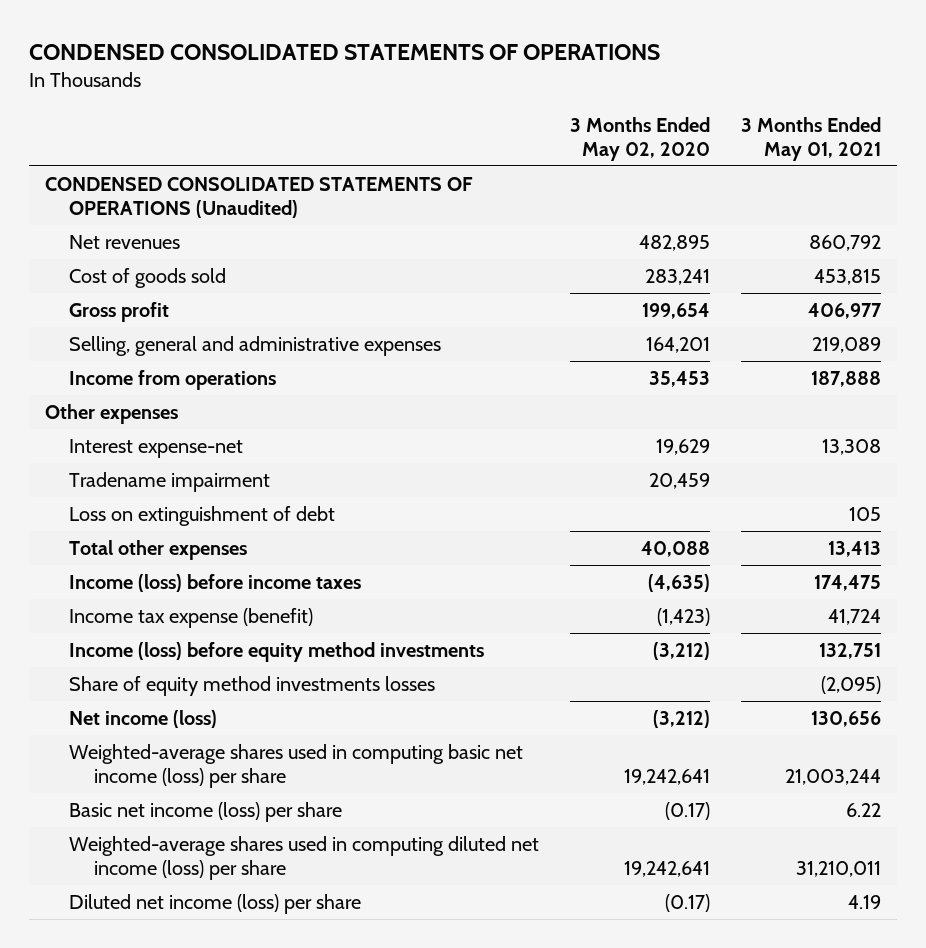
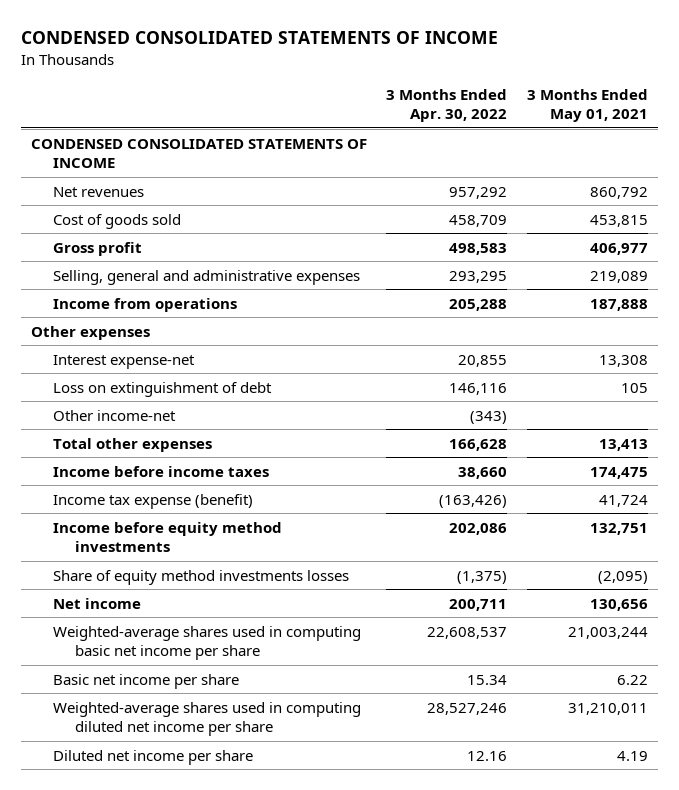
[29,44,661,61] CONDENSED CONSOLIDATED STATEMENTS OF OPERATIONS -> [20,31,498,45] CONDENSED CONSOLIDATED STATEMENTS OF INCOME
[570,116,711,161] 3 Months Ended May 02, 2020 -> none
none -> [386,88,508,123] 3 Months Ended Apr. 30, 2022
[44,177,473,219] CONDENSED CONSOLIDATED STATEMENTS OF OPERATIONS (Unaudited) -> [30,138,367,168] CONDENSED CONSOLIDATED STATEMENTS OF INCOME
[69,472,271,493] Tradename impairment -> none
none -> [52,409,176,421] Other income-net
[69,574,362,593] Income (loss) before income taxes -> [52,465,269,477] Income before income taxes
[69,642,485,663] Income (loss) before equity method investments -> [52,521,282,552] Income before equity method investments
[69,710,218,729] Net income (loss) -> [52,597,141,609] Net income
[69,744,524,789] Weighted-average shares used in computing basic net income (loss) per share -> [52,625,361,660] Weighted-average shares used in computing basic net income per share
[69,802,343,823] Basic net income (loss) per share -> [52,673,239,689] Basic net income per share
[69,836,540,881] Weighted-average shares used in computing diluted net income (loss) per share -> [52,701,361,736] Weighted-average shares used in computing diluted net income per share
[69,894,362,915] Diluted net income (loss) per share -> [52,749,253,765] Diluted net income per share

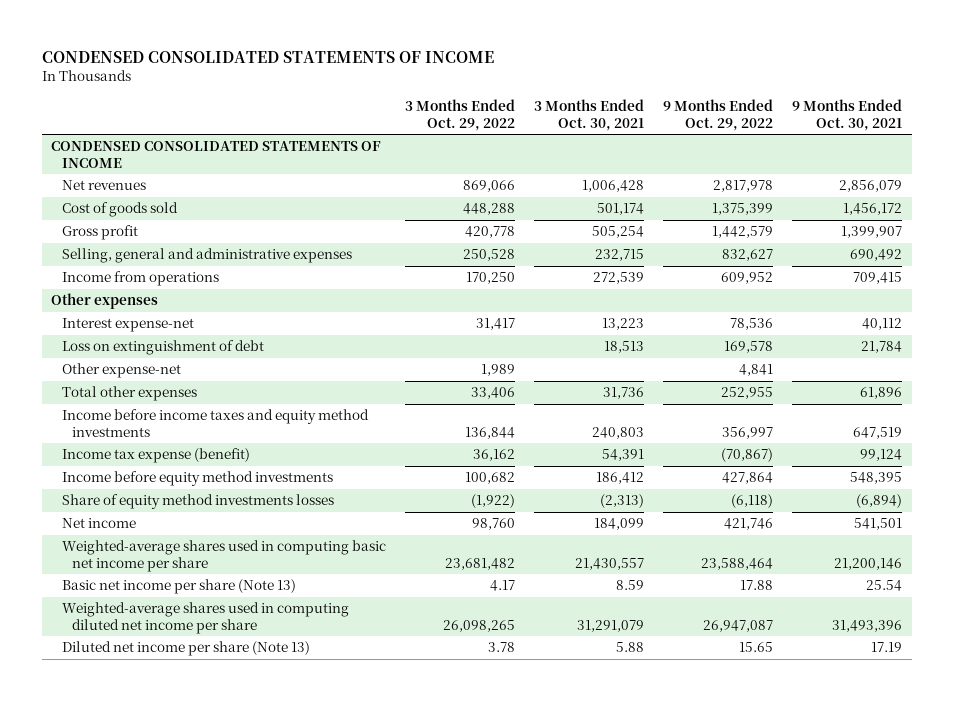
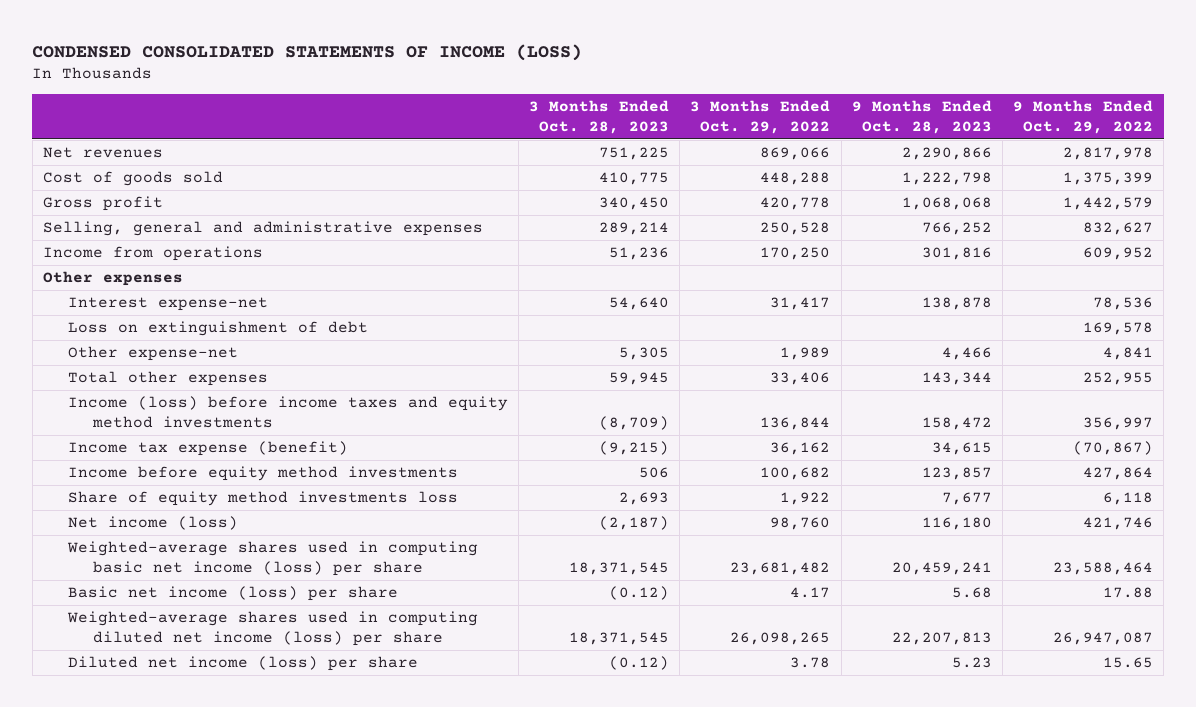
[41,50,494,63] CONDENSED CONSOLIDATED STATEMENTS OF INCOME -> [32,43,583,61] CONDENSED CONSOLIDATED STATEMENTS OF INCOME (LOSS)
[534,99,645,131] 3 Months Ended Oct. 30, 2021 -> none
[792,99,903,131] 9 Months Ended Oct. 30, 2021 -> none
none -> [529,100,670,135] 3 Months Ended Oct. 28, 2023
none -> [851,100,992,135] 9 Months Ended Oct. 28, 2023
[51,141,382,168] CONDENSED CONSOLIDATED STATEMENTS OF INCOME -> none
[61,409,369,437] Income before income taxes and equity method investments -> [67,395,508,428] Income (loss) before income taxes and equity method investments
[61,494,334,510] Share of equity method investments losses -> [67,490,458,506] Share of equity method investments loss
[470,494,515,509] (1,922) -> [780,491,831,505] 1,922
[731,494,774,509] (6,118) -> [1102,491,1153,505] 6,118
[61,518,136,529] Net income -> [67,515,238,530] Net income (loss)
[61,540,386,572] Weighted-average shares used in computing basic net income per share -> [66,540,478,576] Weighted-average shares used in computing basic net income (loss) per share
[61,579,296,595] Basic net income per share (Note 13) -> [67,585,398,601] Basic net income (loss) per share
[61,602,349,634] Weighted-average shares used in computing diluted net income per share -> [66,610,478,646] Weighted-average shares used in computing diluted net income (loss) per share
[61,641,310,657] Diluted net income per share (Note 13) -> [67,655,418,671] Diluted net income (loss) per share

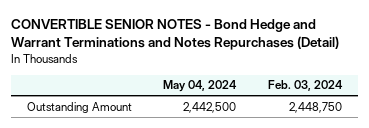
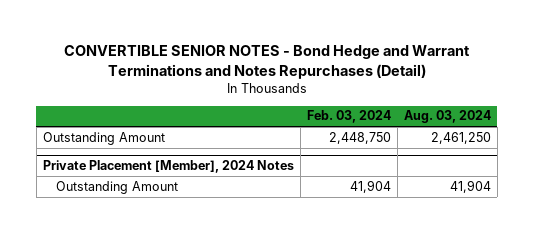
[163,80,238,93] May 04, 2024 -> none
none -> [403,110,491,124] Aug. 03, 2024
none -> [42,160,294,174] Private Placement [Member], 2024 Notes
none -> [56,180,179,194] Outstanding Amount

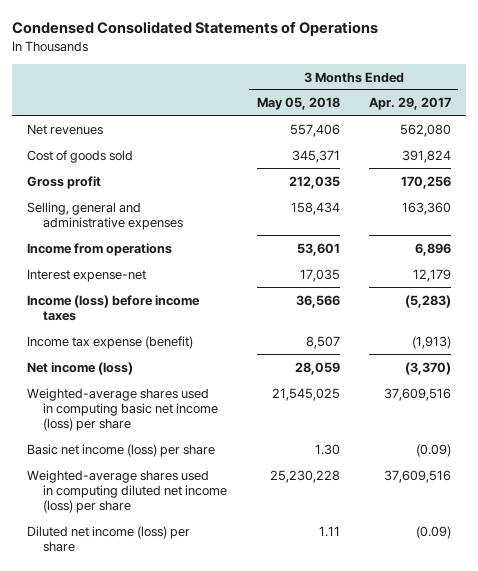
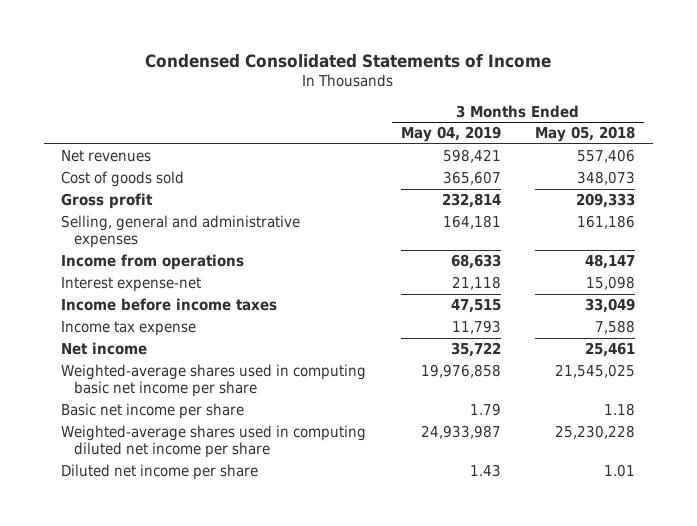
[12,20,379,36] Condensed Consolidated Statements of Operations -> [145,53,552,68] Condensed Consolidated Statements of Income
[368,97,451,111] Apr. 29, 2017 -> none
none -> [400,126,501,143] May 04, 2019
[291,149,340,163] 345,371 -> [577,171,636,186] 348,073
[288,175,340,189] 212,035 -> [576,193,636,209] 209,333
[290,201,340,215] 158,434 -> [577,215,636,230] 161,186
[296,242,340,256] 53,601 -> [585,254,636,270] 48,147
[299,268,340,282] 17,035 -> [586,276,636,291] 15,098
[27,294,201,321] Income (loss) before income taxes -> [61,298,278,312] Income before income taxes
[295,294,340,308] 36,566 -> [585,298,636,314] 33,049
[27,335,194,349] Income tax expense (benefit) -> [61,321,197,337] Income tax expense
[305,335,340,349] 8,507 -> [595,320,636,335] 7,588
[27,361,134,375] Net income (loss) -> [61,342,148,356] Net income
[294,361,340,375] 28,059 -> [585,342,636,358] 25,461
[27,387,219,432] Weighted-average shares used in computing basic net income (loss) per share -> [61,364,367,398] Weighted-average shares used in computing basic net income per share
[27,443,216,457] Basic net income (loss) per share -> [61,403,245,420] Basic net income per share
[314,443,340,455] 1.30 -> [604,403,636,417] 1.18
[27,469,228,514] Weighted-average shares used in computing diluted net income (loss) per share -> [61,425,367,459] Weighted-average shares used in computing diluted net income per share
[27,525,191,552] Diluted net income (loss) per share -> [61,464,259,481] Diluted net income per share
[318,525,340,537] 1.11 -> [604,464,636,478] 1.01

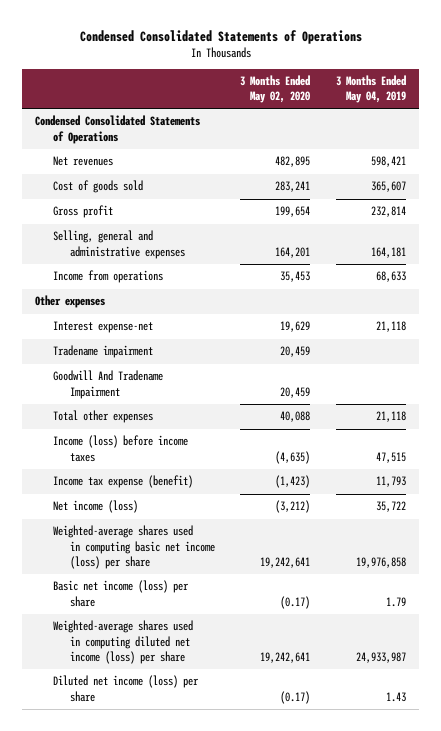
[145,53,552,68] Condensed Consolidated Statements of Income -> [79,29,362,44] Condensed Consolidated Statements of Operations
[535,126,636,143] May 05, 2018 -> none
none -> [240,75,311,104] 3 Months Ended May 02, 2020
none -> [35,115,201,144] Condensed Consolidated Statements of Operations
none -> [35,295,106,309] Other expenses
none -> [52,345,153,359] Tradename impairment
none -> [52,370,163,399] Goodwill And Tradename Impairment
none -> [52,410,153,424] Total other expenses
[61,298,278,312] Income before income taxes -> [52,435,188,462] Income (loss) before income taxes
[61,321,197,337] Income tax expense -> [52,475,193,489] Income tax expense (benefit)
[61,342,148,356] Net income -> [52,500,138,514] Net income (loss)
[61,364,367,398] Weighted-average shares used in computing basic net income per share -> [52,525,215,569] Weighted-average shares used in computing basic net income (loss) per share
[61,403,245,420] Basic net income per share -> [52,580,189,607] Basic net income (loss) per share
[61,425,367,459] Weighted-average shares used in computing diluted net income per share -> [52,620,193,664] Weighted-average shares used in computing diluted net income (loss) per share
[61,464,259,481] Diluted net income per share -> [52,675,199,702] Diluted net income (loss) per share

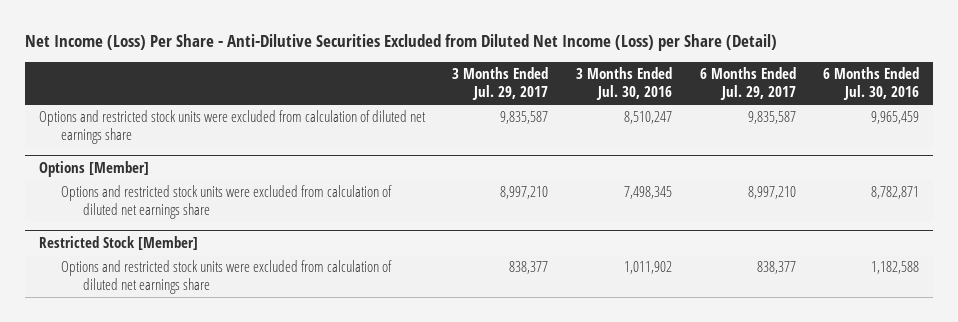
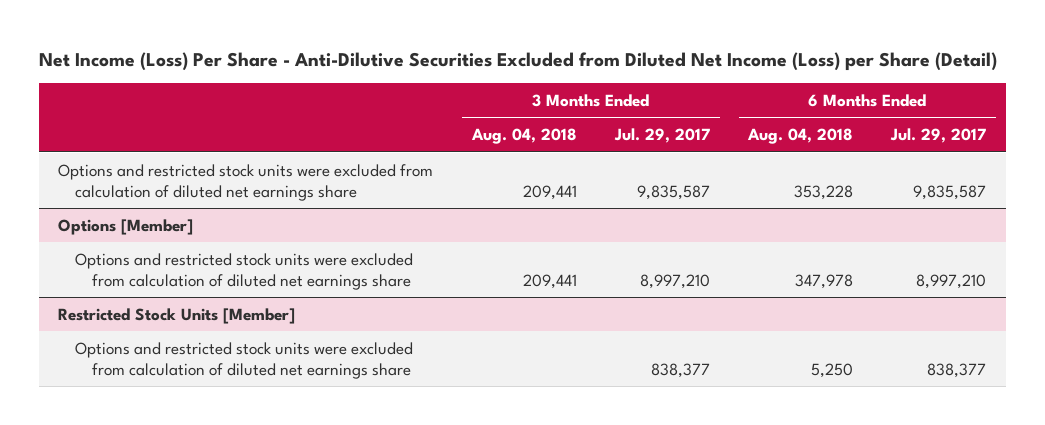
[575,67,672,101] 3 Months Ended Jul. 30, 2016 -> none
[823,67,920,101] 6 Months Ended Jul. 30, 2016 -> none
none -> [470,128,577,145] Aug. 04, 2018
none -> [747,128,854,145] Aug. 04, 2018
[38,236,198,251] Restricted Stock [Member] -> [58,307,296,324] Restricted Stock Units [Member]

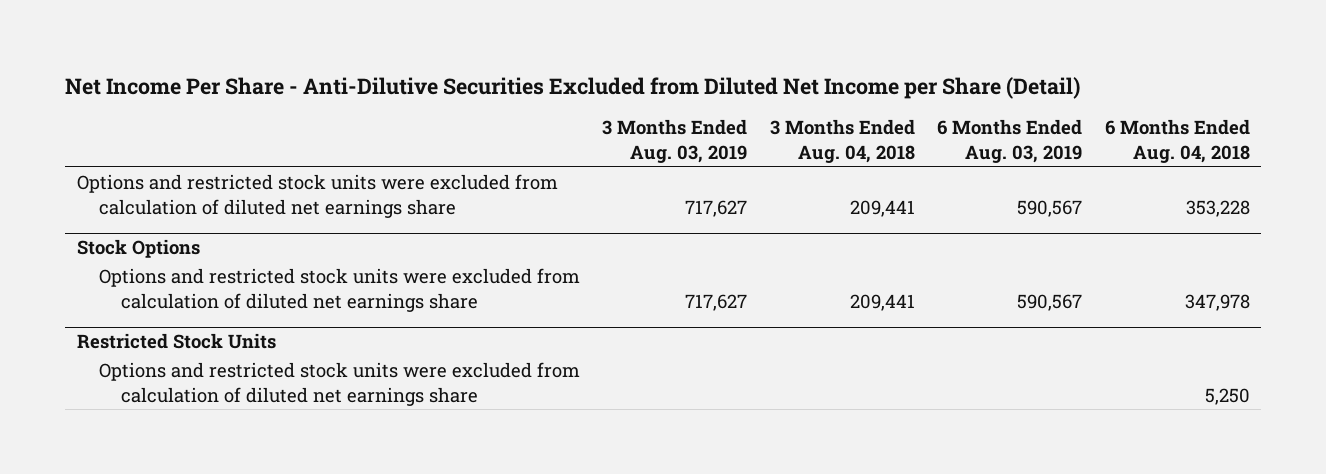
[39,51,998,71] Net Income (Loss) Per Share - Anti-Dilutive Securities Excluded from Diluted Net Income (Loss) per Share (Detail) -> [65,77,1081,100] Net Income Per Share - Anti-Dilutive Securities Excluded from Diluted Net Income per Share (Detail)
[613,128,710,144] Jul. 29, 2017 -> none
[890,128,987,144] Jul. 29, 2017 -> none
none -> [602,119,748,163] 3 Months Ended Aug. 03, 2019
none -> [937,119,1083,163] 6 Months Ended Aug. 03, 2019
[58,218,194,235] Options [Member] -> [76,239,200,259] Stock Options
[58,307,296,324] Restricted Stock Units [Member] -> [76,333,276,350] Restricted Stock Units

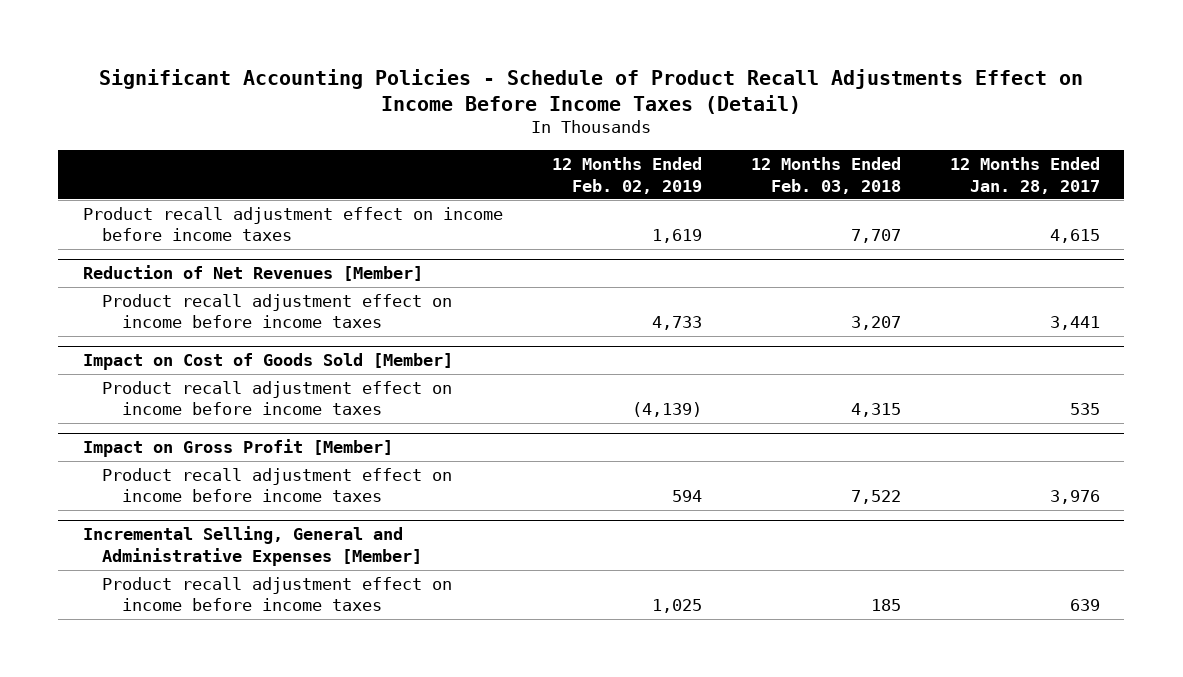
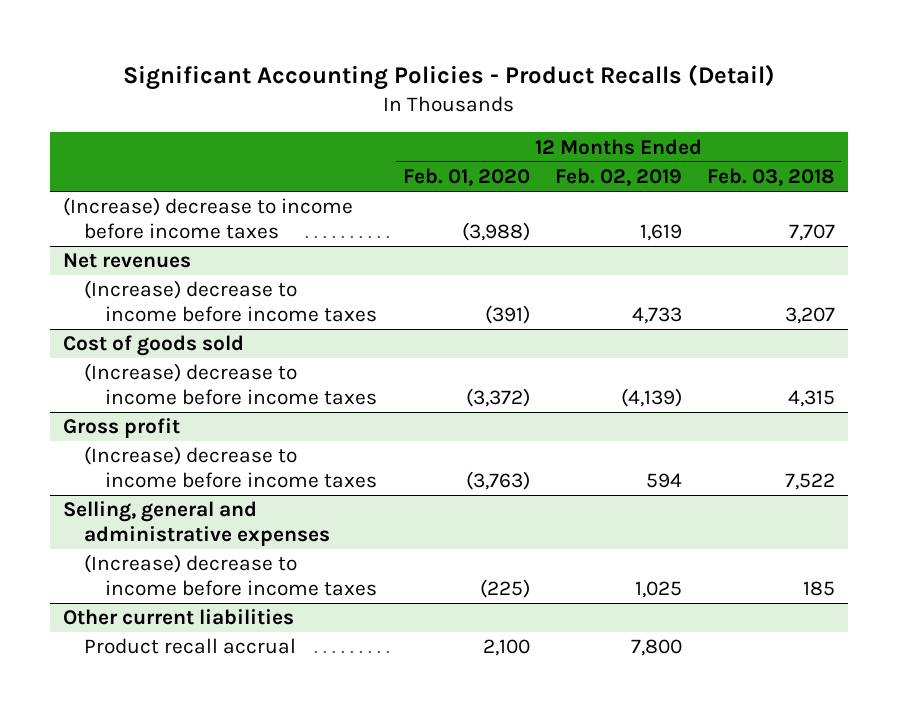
[99,68,1084,114] Significant Accounting Policies - Schedule of Product Recall Adjustments Effect on Income Before Income Taxes (Detail) -> [122,63,775,90] Significant Accounting Policies - Product Recalls (Detail)
[949,156,1100,194] 12 Months Ended Jan. 28, 2017 -> none
none -> [402,168,530,187] Feb. 01, 2020
[82,206,503,242] Product recall adjustment effect on income before income taxes -> [62,197,353,239] (Increase) decrease to income before income taxes
[82,265,423,282] Reduction of Net Revenues [Member] -> [62,253,191,269] Net revenues
[102,293,453,329] Product recall adjustment effect on income before income taxes -> [84,280,378,322] (Increase) decrease to income before income taxes
[82,353,453,371] Impact on Cost of Goods Sold [Member] -> [62,335,244,357] Cost of goods sold
[102,380,453,416] Product recall adjustment effect on income before income taxes -> [84,363,378,405] (Increase) decrease to income before income taxes
[82,439,393,458] Impact on Gross Profit [Member] -> [62,418,180,439] Gross profit
[102,467,453,503] Product recall adjustment effect on income before income taxes -> [84,446,378,488] (Increase) decrease to income before income taxes
[82,526,423,567] Incremental Selling, General and Administrative Expenses [Member] -> [62,501,331,546] Selling, general and administrative expenses
[102,576,453,612] Product recall adjustment effect on income before income taxes -> [84,554,378,596] (Increase) decrease to income before income taxes
none -> [62,609,294,626] Other current liabilities
none -> [84,638,297,655] Product recall accrual

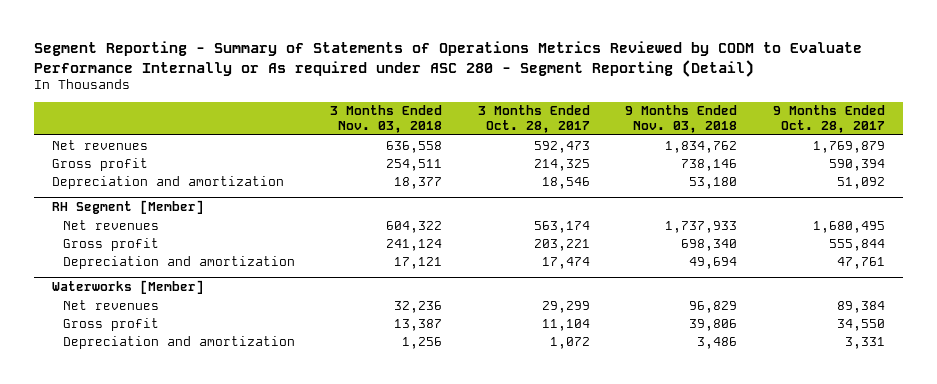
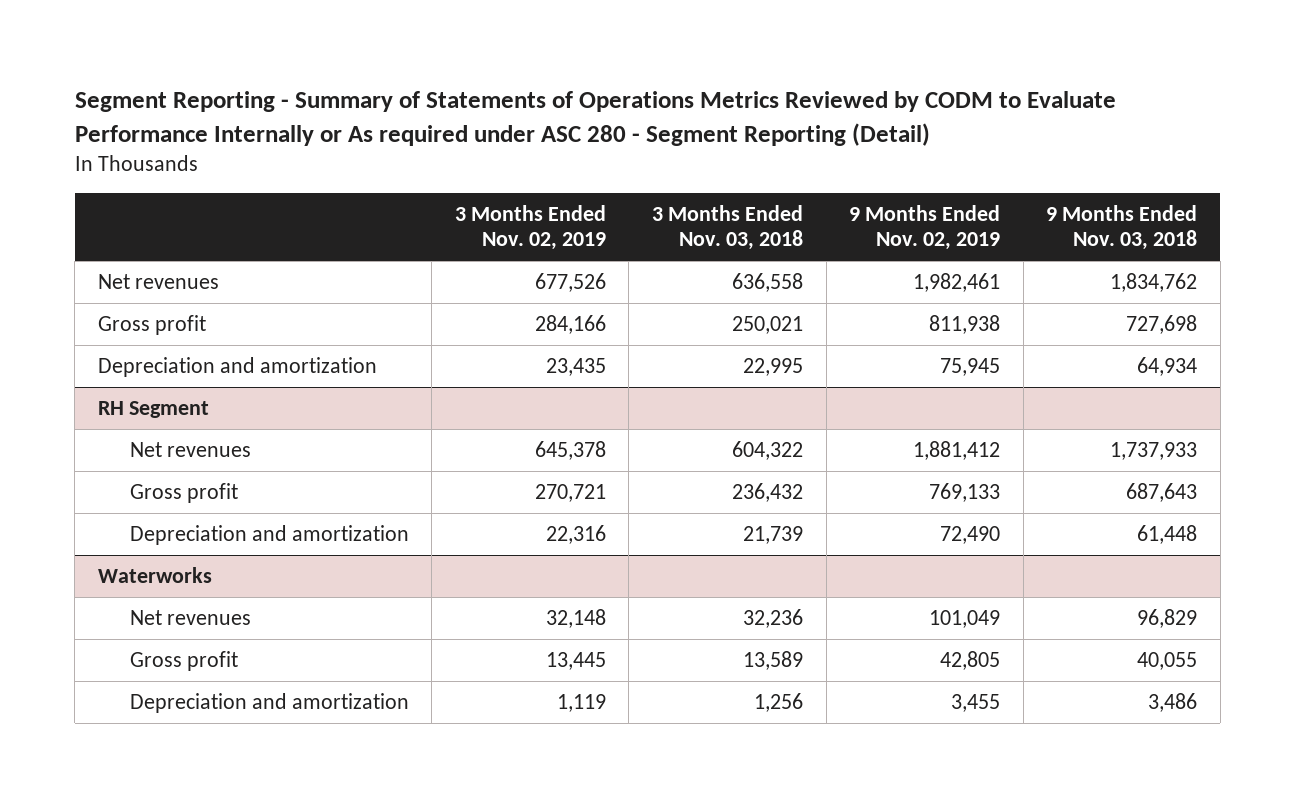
[477,105,590,134] 3 Months Ended Oct. 28, 2017 -> none
[772,105,885,134] 9 Months Ended Oct. 28, 2017 -> none
none -> [454,204,606,251] 3 Months Ended Nov. 02, 2019
none -> [849,204,1001,251] 9 Months Ended Nov. 02, 2019
[386,158,443,171] 254,511 -> [732,315,804,334] 250,021
[681,158,738,171] 738,146 -> [1126,314,1198,334] 727,698
[394,176,443,189] 18,377 -> [743,357,804,376] 22,995
[689,176,738,189] 53,180 -> [1137,356,1198,376] 64,934
[51,200,204,215] RH Segment [Member] -> [97,400,209,418] RH Segment
[386,238,443,251] 241,124 -> [732,482,804,502] 236,432
[681,238,738,251] 698,340 -> [1126,482,1198,502] 687,643
[394,256,443,269] 17,121 -> [743,525,804,544] 21,739
[689,256,738,269] 49,694 -> [1137,524,1198,544] 61,448
[51,280,204,295] Waterworks [Member] -> [97,566,212,583] Waterworks
[394,318,443,331] 13,387 -> [743,650,804,670] 13,589
[689,318,738,331] 39,806 -> [1137,651,1198,670] 40,055

